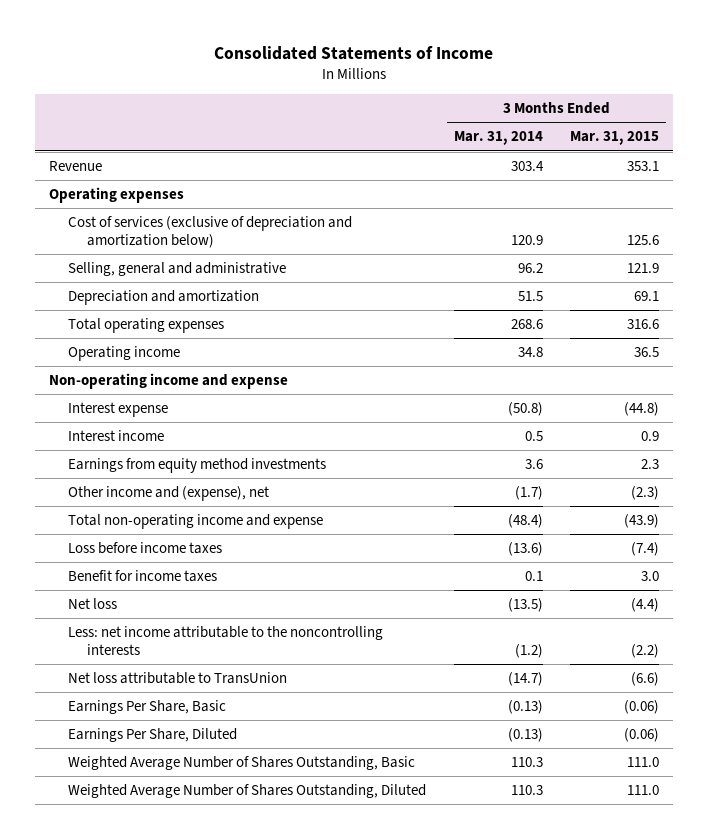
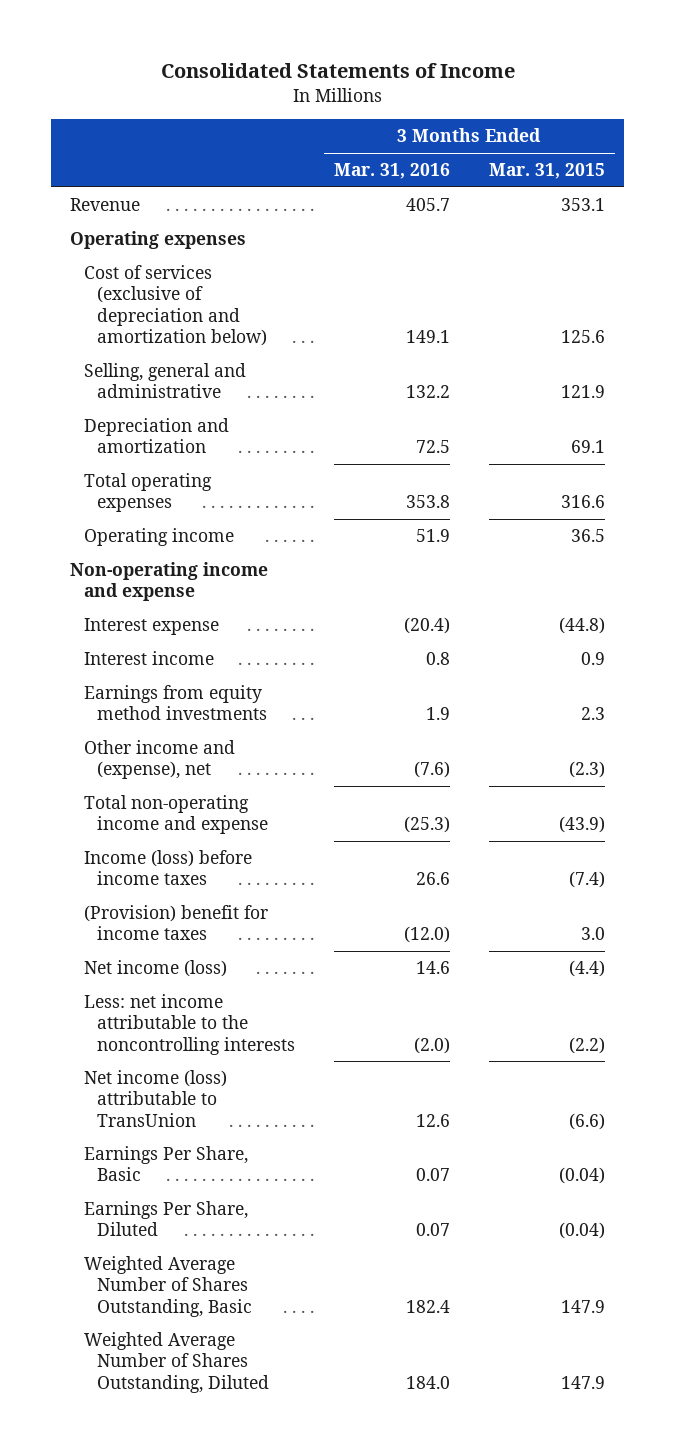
[453,131,543,146] Mar. 31, 2014 -> none
none -> [333,163,450,180] Mar. 31, 2016
[67,542,222,555] Loss before income taxes -> [83,850,252,886] Income (loss) before income taxes
[67,570,217,583] Benefit for income taxes -> [83,905,268,941] (Provision) benefit for income taxes
[67,598,117,610] Net loss -> [83,960,227,978] Net income (loss)
[67,672,287,685] Net loss attributable to TransUnion -> [83,1070,227,1127] Net income (loss) attributable to TransUnion
[624,700,660,715] (0.06) -> [558,1167,605,1185] (0.04)
[624,728,660,743] (0.06) -> [558,1222,605,1240] (0.04)
[627,757,660,768] 111.0 -> [560,1299,605,1313] 147.9
[627,785,660,796] 111.0 -> [560,1375,605,1389] 147.9

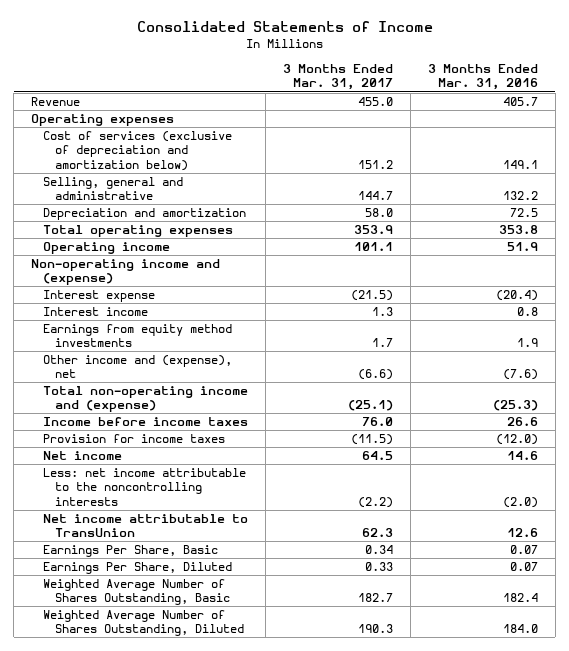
[488,163,605,180] Mar. 31, 2015 -> none
none -> [283,64,394,91] 3 Months Ended Mar. 31, 2017
[70,562,269,602] Non-operating income and expense -> [31,259,221,286] Non-operating income and (expense)
[83,795,269,835] Total non-operating income and expense -> [43,386,249,413] Total non-operating income and (expense)
[83,850,252,886] Income (loss) before income taxes -> [43,417,249,427] Income before income taxes
[83,905,268,941] (Provision) benefit for income taxes -> [43,434,226,444] Provision for income taxes
[83,960,227,978] Net income (loss) -> [43,451,123,461] Net income
[83,1070,227,1127] Net income (loss) attributable to TransUnion -> [43,514,249,538] Net income attributable to TransUnion

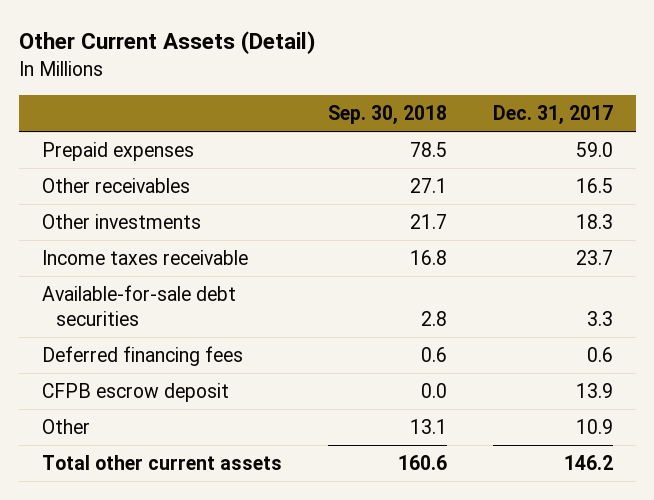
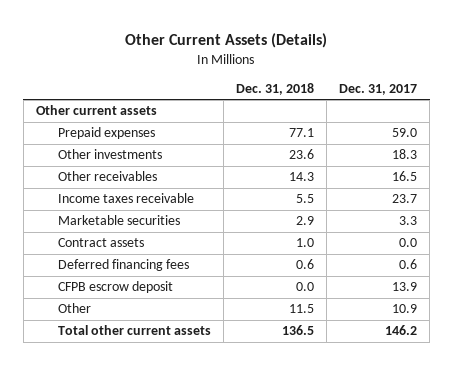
[18,31,315,55] Other Current Assets (Detail) -> [125,32,328,48] Other Current Assets (Details)
[327,105,447,126] Sep. 30, 2018 -> none
none -> [235,82,314,95] Dec. 31, 2018
none -> [35,105,157,116] Other current assets
[41,177,190,193] Other receivables -> [57,171,157,182] Other receivables
[41,284,236,327] Available-for-sale debt securities -> [57,215,180,226] Marketable securities
none -> [57,238,144,248] Contract assets

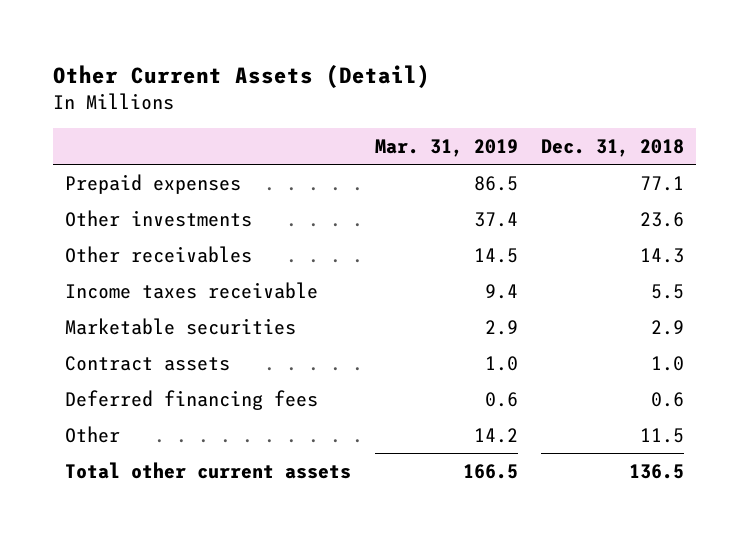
[125,32,328,48] Other Current Assets (Details) -> [52,64,430,88] Other Current Assets (Detail)
[339,83,418,95] Dec. 31, 2017 -> none
none -> [374,138,518,157] Mar. 31, 2019
[35,105,157,116] Other current assets -> none
[57,281,173,294] CFPB escrow deposit -> none

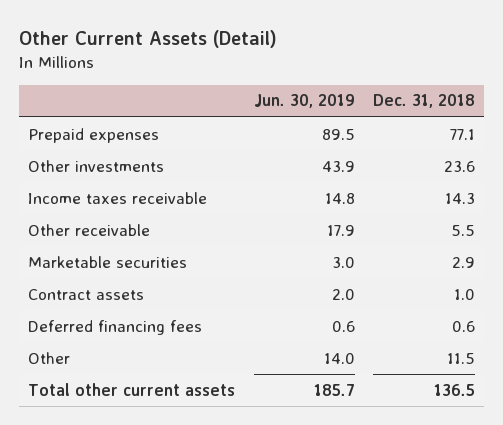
[374,138,518,157] Mar. 31, 2019 -> none
none -> [253,94,355,109] Jun. 30, 2019
[64,245,252,263] Other receivables -> [28,191,208,204] Income taxes receivable
[64,281,318,299] Income taxes receivable -> [28,223,151,236] Other receivable

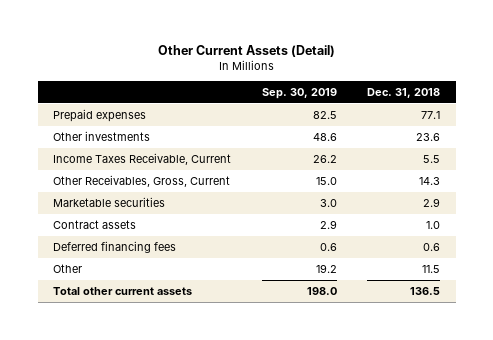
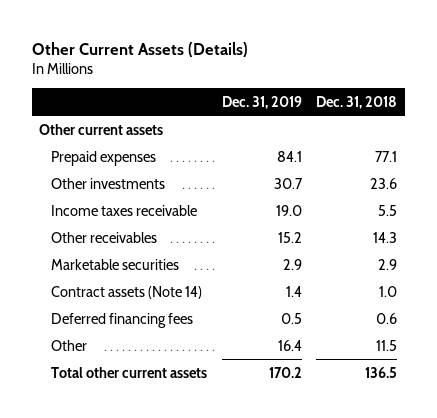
[157,44,335,57] Other Current Assets (Detail) -> [32,41,249,57] Other Current Assets (Details)
[261,87,337,99] Sep. 30, 2019 -> none
none -> [221,95,302,109] Dec. 31, 2019
none -> [39,123,164,135] Other current assets
[53,152,232,165] Income Taxes Receivable, Current -> [51,204,198,216] Income taxes receivable
[53,174,231,187] Other Receivables, Gross, Current -> [51,231,158,243] Other receivables
[53,219,137,229] Contract assets -> [51,285,203,299] Contract assets (Note 14)

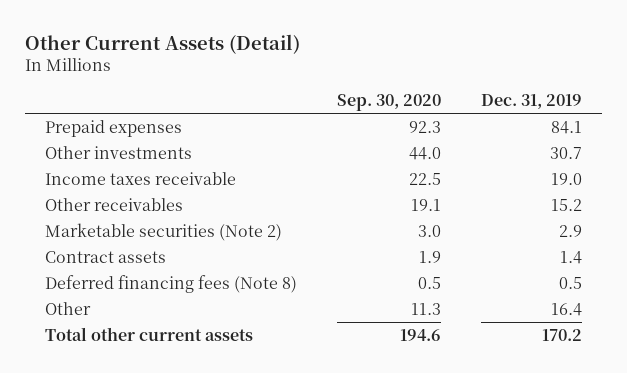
[32,41,249,57] Other Current Assets (Details) -> [24,33,300,54] Other Current Assets (Detail)
[316,95,398,109] Dec. 31, 2018 -> none
none -> [336,94,441,112] Sep. 30, 2020
[39,123,164,135] Other current assets -> none
[51,258,180,270] Marketable securities -> [44,222,282,241] Marketable securities (Note 2)
[51,285,203,299] Contract assets (Note 14) -> [44,250,166,263] Contract assets
[51,312,194,328] Deferred financing fees -> [44,274,297,293] Deferred financing fees (Note 8)

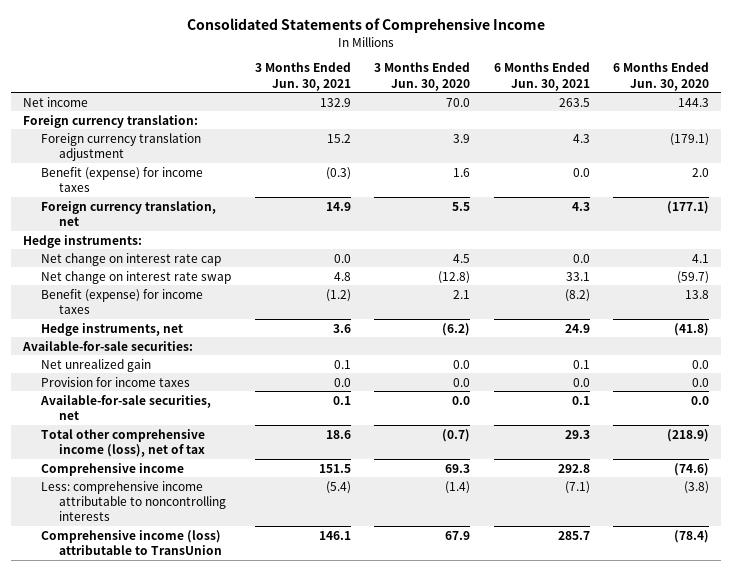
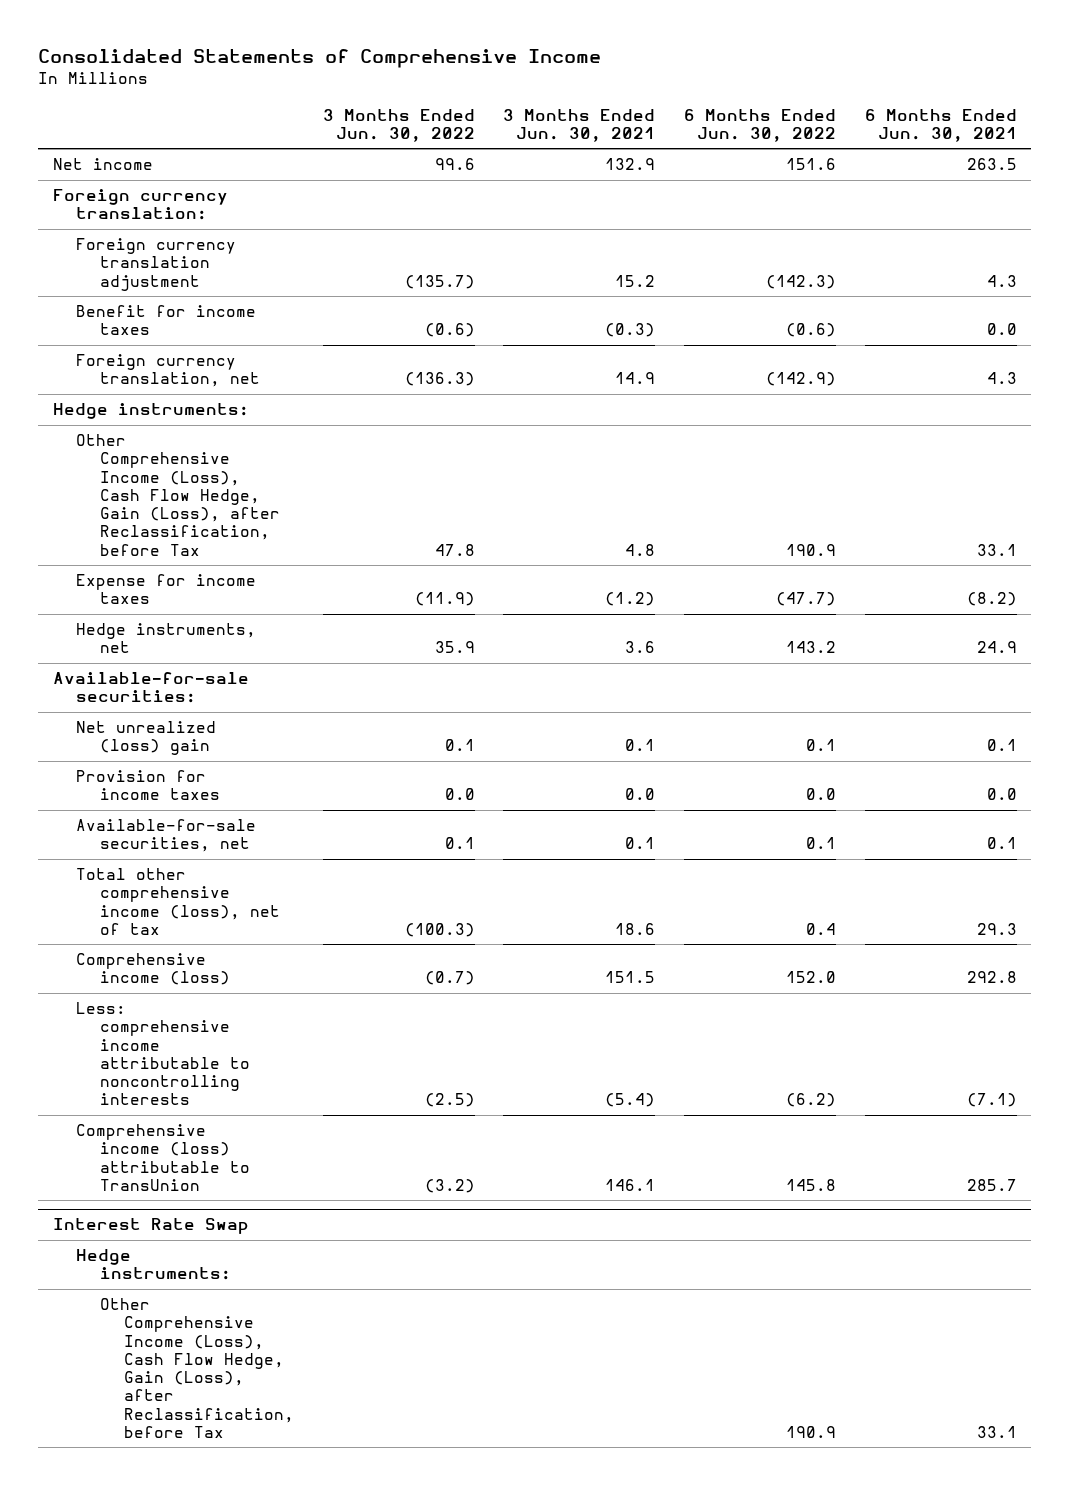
[374,62,471,91] 3 Months Ended Jun. 30, 2020 -> none
[613,62,710,91] 6 Months Ended Jun. 30, 2020 -> none
none -> [322,108,475,142] 3 Months Ended Jun. 30, 2022
none -> [684,108,837,142] 6 Months Ended Jun. 30, 2022
[41,166,204,192] Benefit (expense) for income taxes -> [76,305,257,336] Benefit for income taxes
[41,252,222,266] Net change on interest rate cap -> none
[41,270,232,284] Net change on interest rate swap -> [76,434,281,556] Other Comprehensive Income (Loss), Cash Flow Hedge, Gain (Loss), after Reclassification, before Tax
[41,288,204,314] Benefit (expense) for income taxes -> [76,574,257,605] Expense for income taxes
[41,358,152,372] Net unrealized gain -> [76,721,217,756] Net unrealized (loss) gain
[41,462,185,476] Comprehensive income -> [76,953,231,986] Comprehensive income (loss)
none -> [52,1218,249,1235] Interest Rate Swap
none -> [76,1249,232,1281] Hedge instruments:
none -> [100,1298,294,1438] Other Comprehensive Income (Loss), Cash Flow Hedge, Gain (Loss), after Reclassification, before Tax

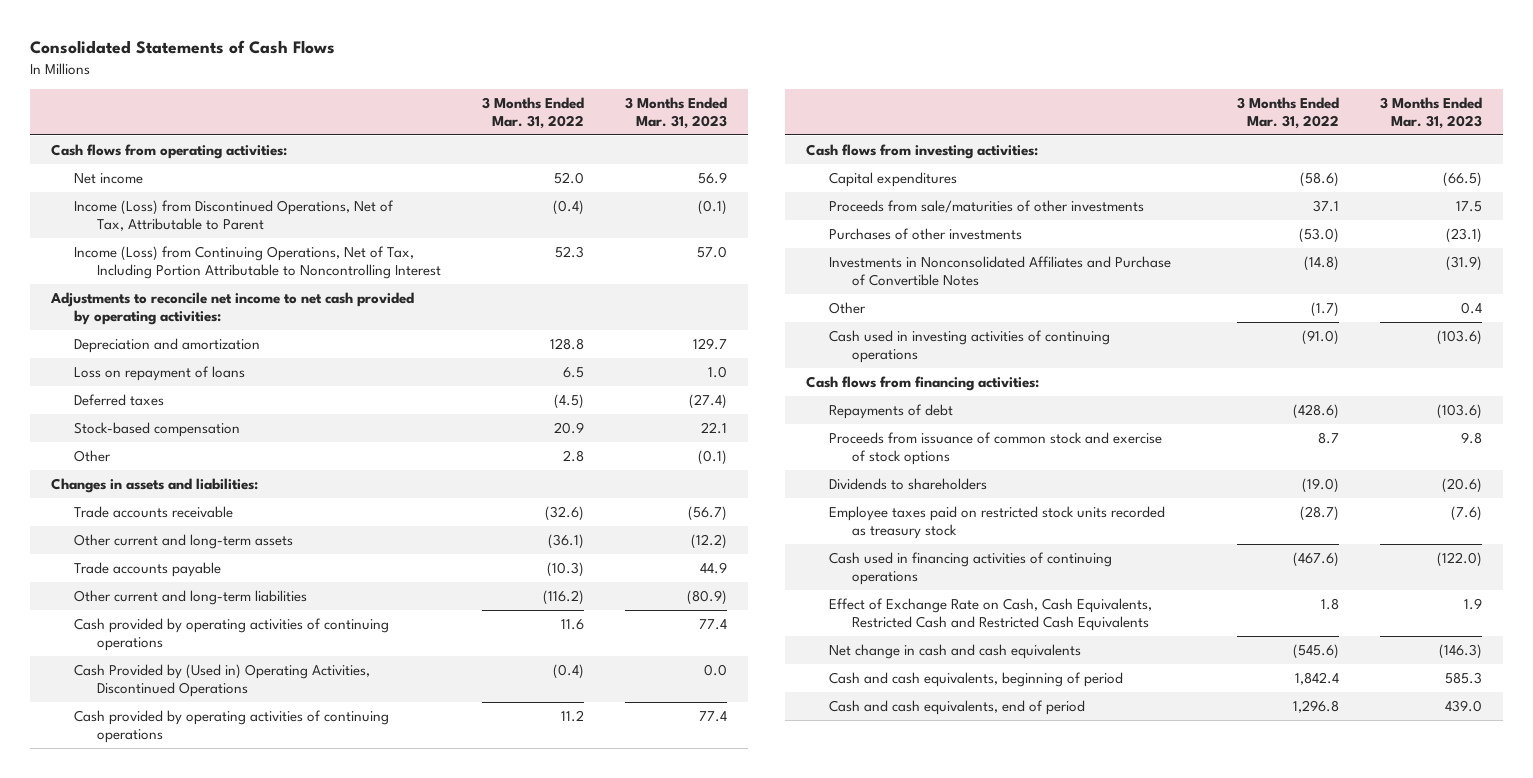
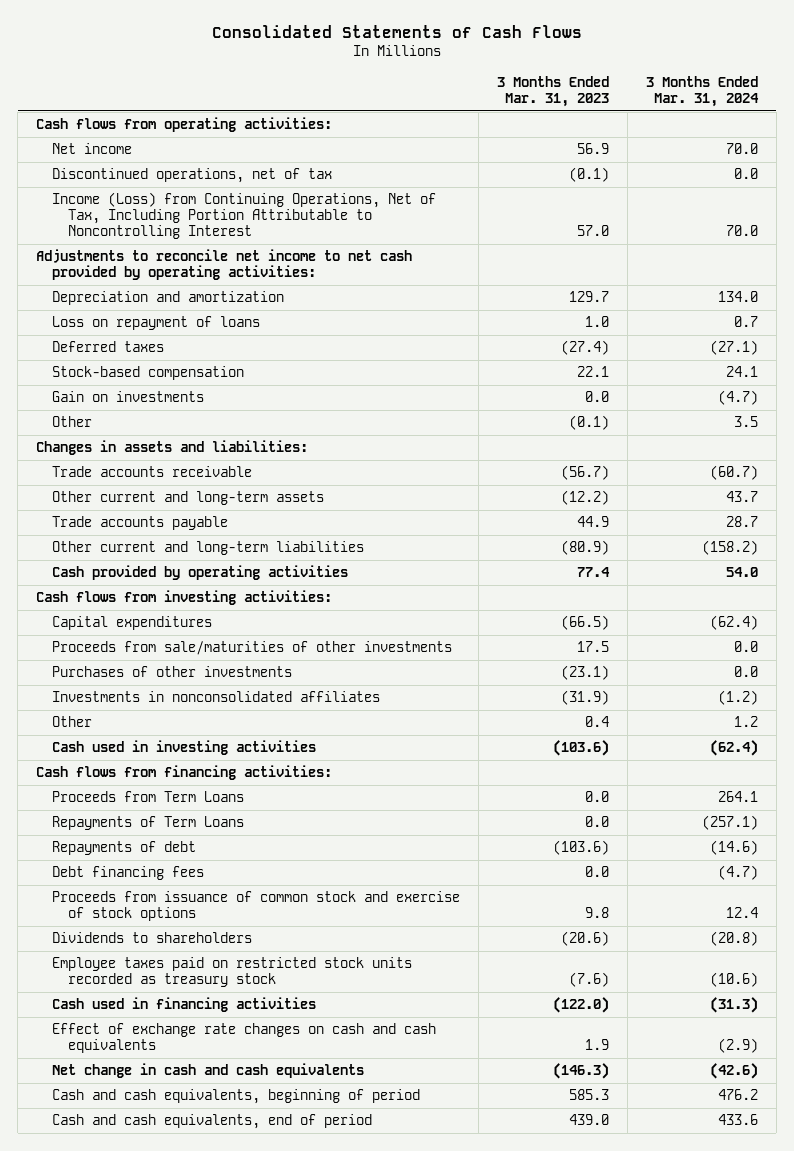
[482,96,585,129] 3 Months Ended Mar. 31, 2022 -> none
none -> [645,75,759,107] 3 Months Ended Mar. 31, 2024
[73,199,394,231] Income (Loss) from Discontinued Operations, Net of Tax, Attributable to Parent -> [52,168,333,184] Discontinued operations, net of tax
none -> [52,391,205,403] Gain on investments
[73,617,389,651] Cash provided by operating activities of continuing operations -> none
[73,663,370,697] Cash Provided by (Used in) Operating Activities, Discontinued Operations -> none
[73,709,389,743] Cash provided by operating activities of continuing operations -> [52,565,349,581] Cash provided by operating activities
[829,255,1172,286] Investments in Nonconsolidated Affiliates and Purchase of Convertible Notes -> [52,691,381,703] Investments in nonconsolidated affiliates
[829,329,1111,363] Cash used in investing activities of continuing operations -> [52,740,317,756] Cash used in investing activities
none -> [52,791,245,803] Proceeds from Term Loans
none -> [52,816,245,831] Repayments of Term Loans
none -> [52,866,205,881] Debt financing fees
[829,551,1113,585] Cash used in financing activities of continuing operations -> [52,997,317,1013] Cash used in financing activities
[829,597,1153,631] Effect of Exchange Rate on Cash, Cash Equivalents, Restricted Cash and Restricted Cash Equivalents -> [52,1023,437,1054] Effect of exchange rate changes on cash and cash equivalents

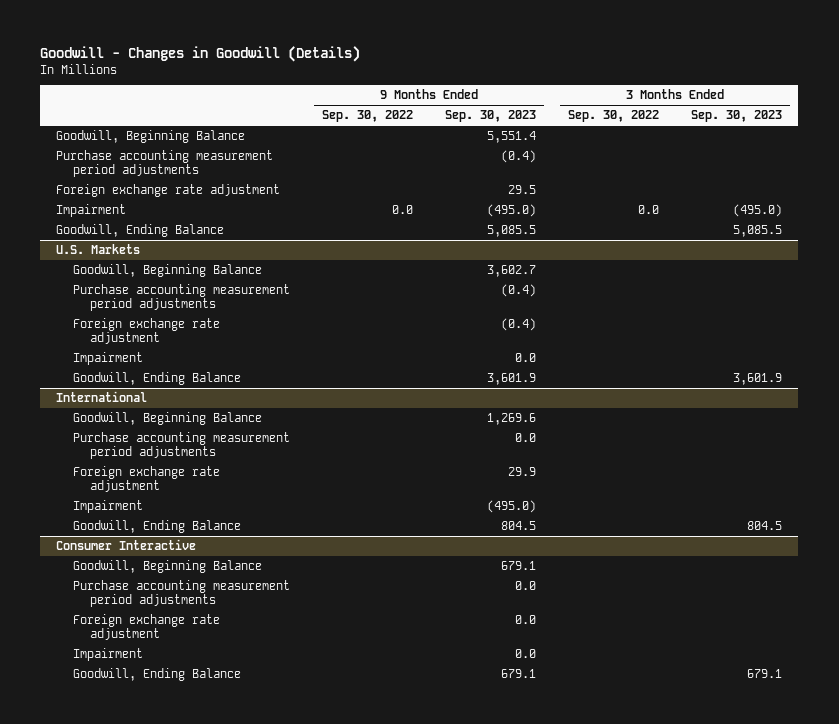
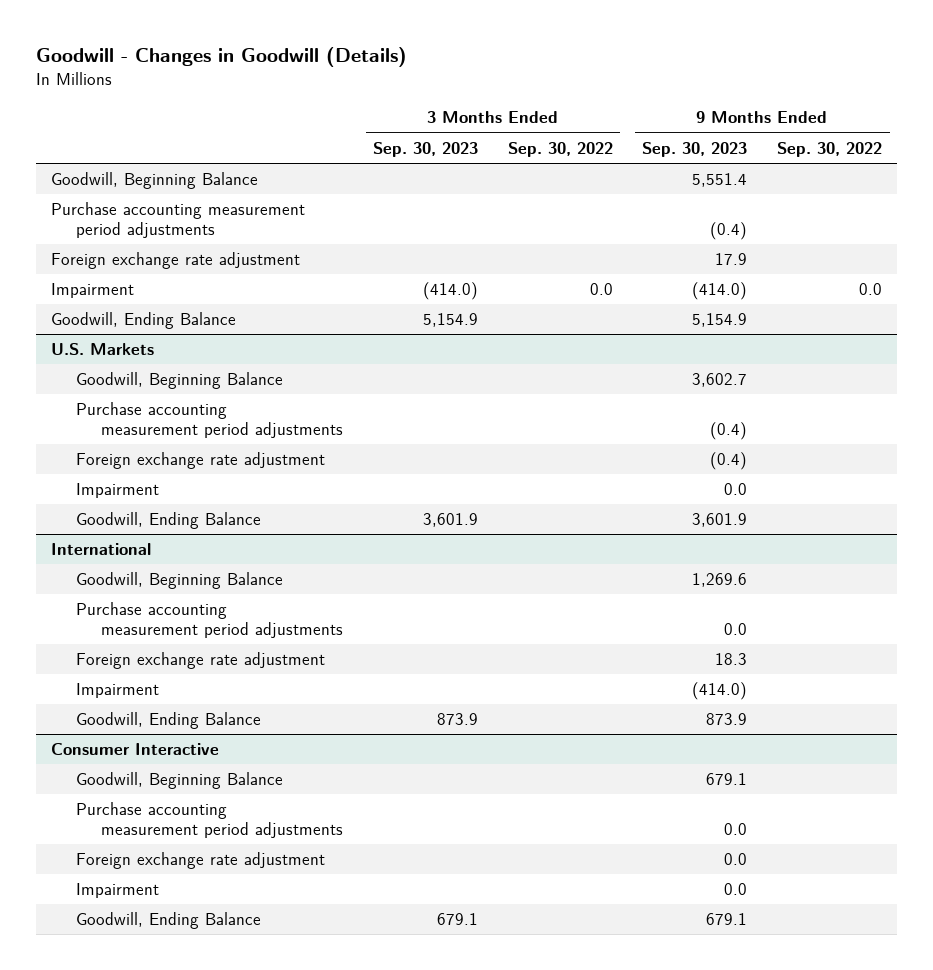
[508,185,537,195] 29.5 -> [715,253,748,266] 17.9
[487,204,537,218] (495.0) -> [692,282,748,301] (414.0)
[733,204,783,218] (495.0) -> [422,282,478,301] (414.0)
[487,225,537,238] 5,085.5 -> [692,313,748,328] 5,154.9
[733,225,783,238] 5,085.5 -> [422,313,478,328] 5,154.9
[508,467,537,477] 29.9 -> [715,653,748,666] 18.3
[487,500,537,514] (495.0) -> [692,682,748,701] (414.0)
[501,521,537,531] 804.5 -> [706,713,748,726] 873.9
[747,521,783,531] 804.5 -> [436,713,478,726] 873.9

